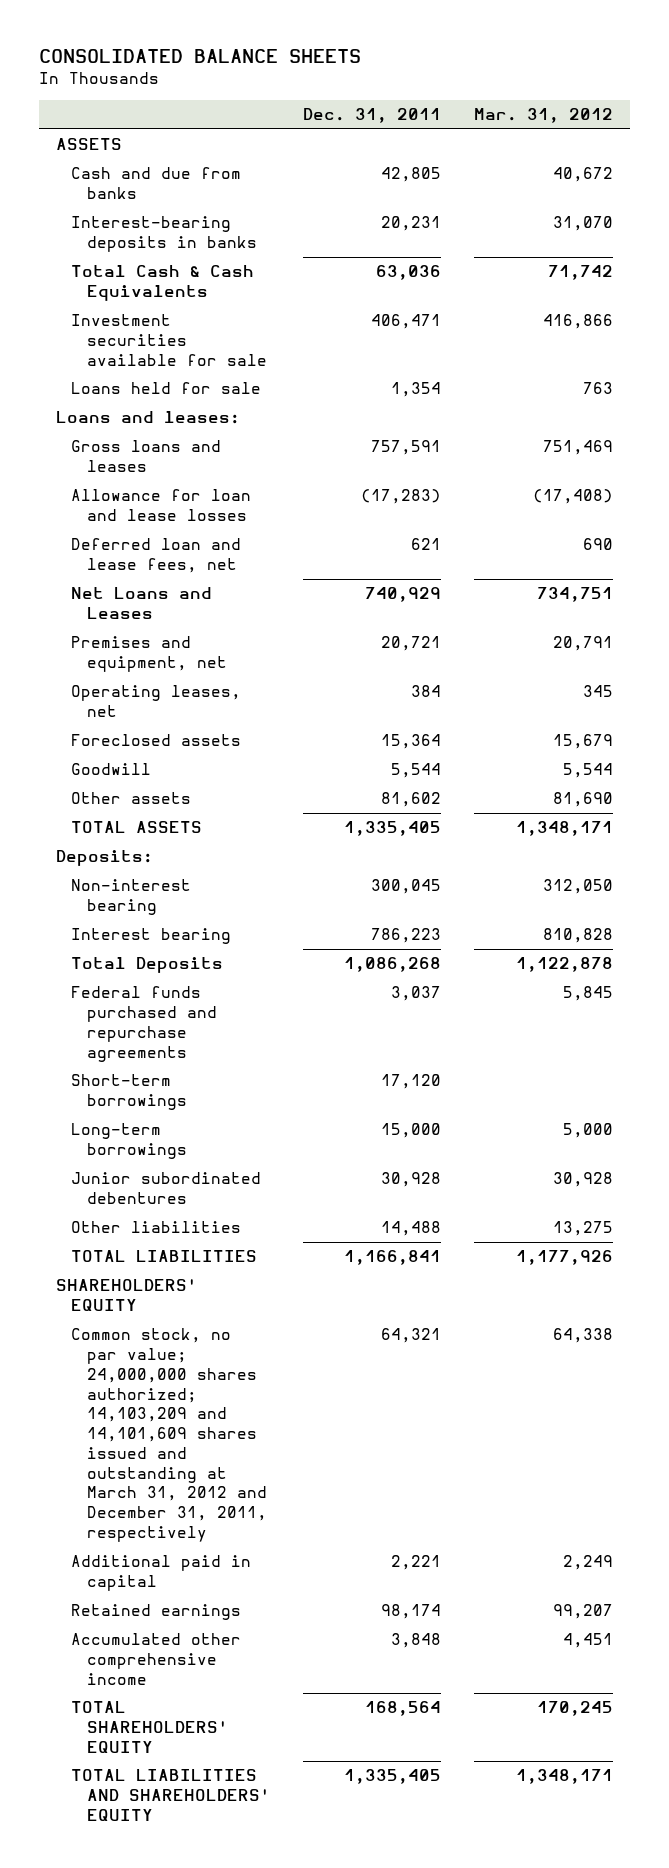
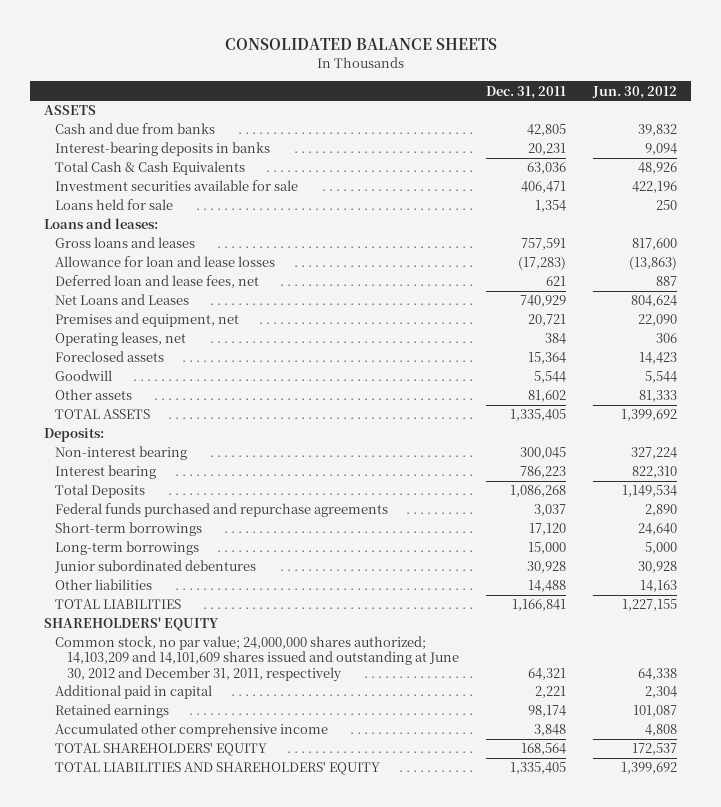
[473,108,613,124] Mar. 31, 2012 -> none
none -> [592,85,678,99] Jun. 30, 2012
[71,1328,267,1542] Common stock, no par value; 24,000,000 shares authorized; 14,103,209 and 14,101,609 shares issued and outstanding at March 31, 2012 and December 31, 2011, respectively -> [55,636,460,682] Common stock, no par value; 24,000,000 shares authorized; 14,103,209 and 14,101,609 shares issued and outstanding at June 30, 2012 and December 31, 2011, respectively

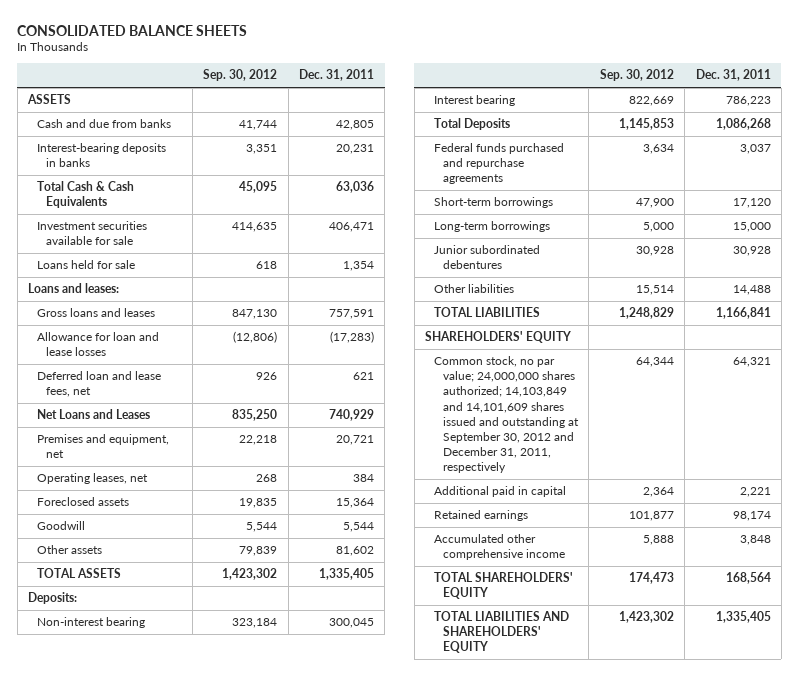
[592,85,678,99] Jun. 30, 2012 -> none
none -> [203,69,278,82] Sep. 30, 2012
[55,636,460,682] Common stock, no par value; 24,000,000 shares authorized; 14,103,209 and 14,101,609 shares issued and outstanding at June 30, 2012 and December 31, 2011, respectively -> [433,356,579,473] Common stock, no par value; 24,000,000 shares authorized; 14,103,849 and 14,101,609 shares issued and outstanding at September 30, 2012 and December 31, 2011, respectively

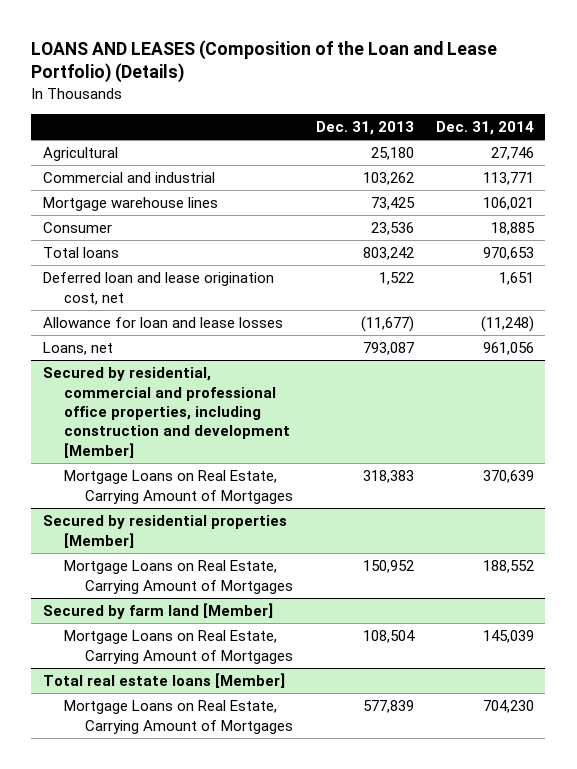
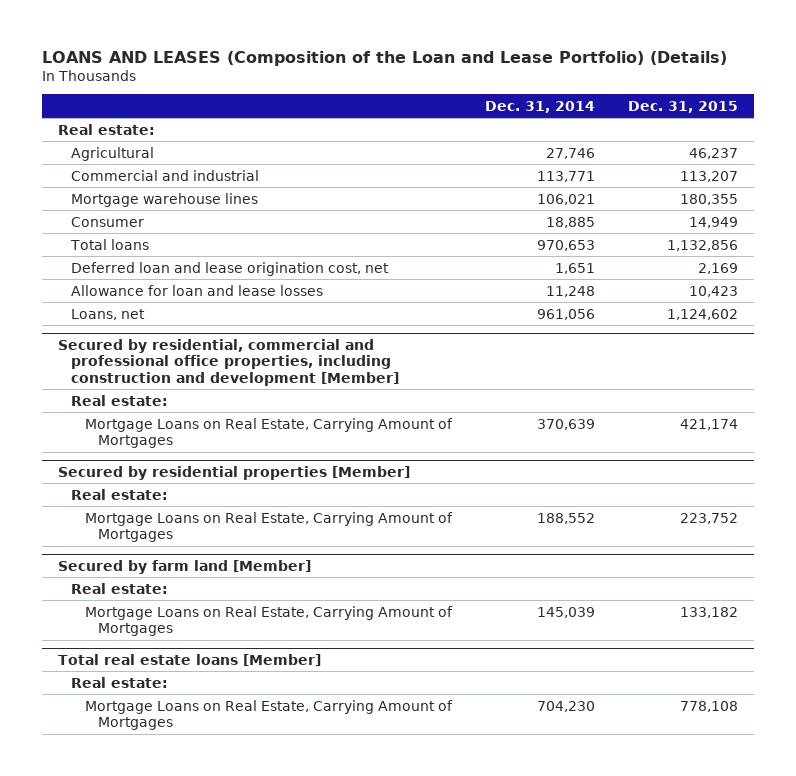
[315,120,414,135] Dec. 31, 2013 -> none
none -> [627,100,738,113] Dec. 31, 2015
none -> [58,123,156,135] Real estate:
[481,316,535,333] (11,248) -> [545,285,595,297] 11,248
none -> [71,394,169,406] Real estate:
none -> [71,488,169,500] Real estate:
none -> [71,582,169,594] Real estate:
none -> [71,676,169,688] Real estate:

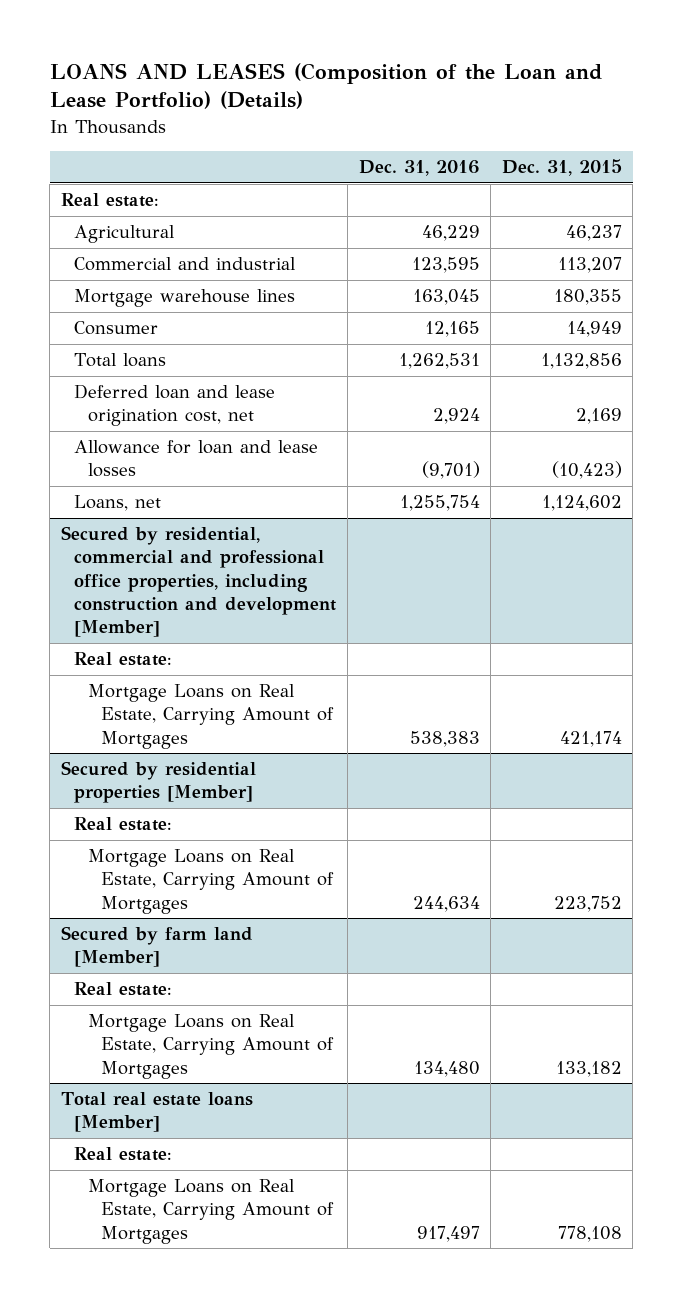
[484,100,595,113] Dec. 31, 2014 -> none
none -> [358,160,480,177] Dec. 31, 2016
[688,285,738,297] 10,423 -> [551,461,622,480] (10,423)

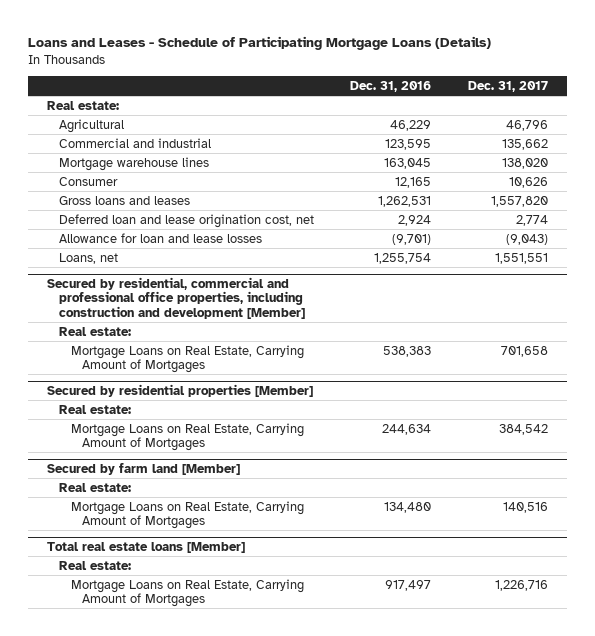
[49,62,602,110] LOANS AND LEASES (Composition of the Loan and Lease Portfolio) (Details) -> [28,36,492,51] Loans and Leases - Schedule of Participating Mortgage Loans (Details)
[501,159,622,177] Dec. 31, 2015 -> none
none -> [468,80,549,92] Dec. 31, 2017
[74,353,167,368] Total loans -> [58,195,190,205] Gross loans and leases

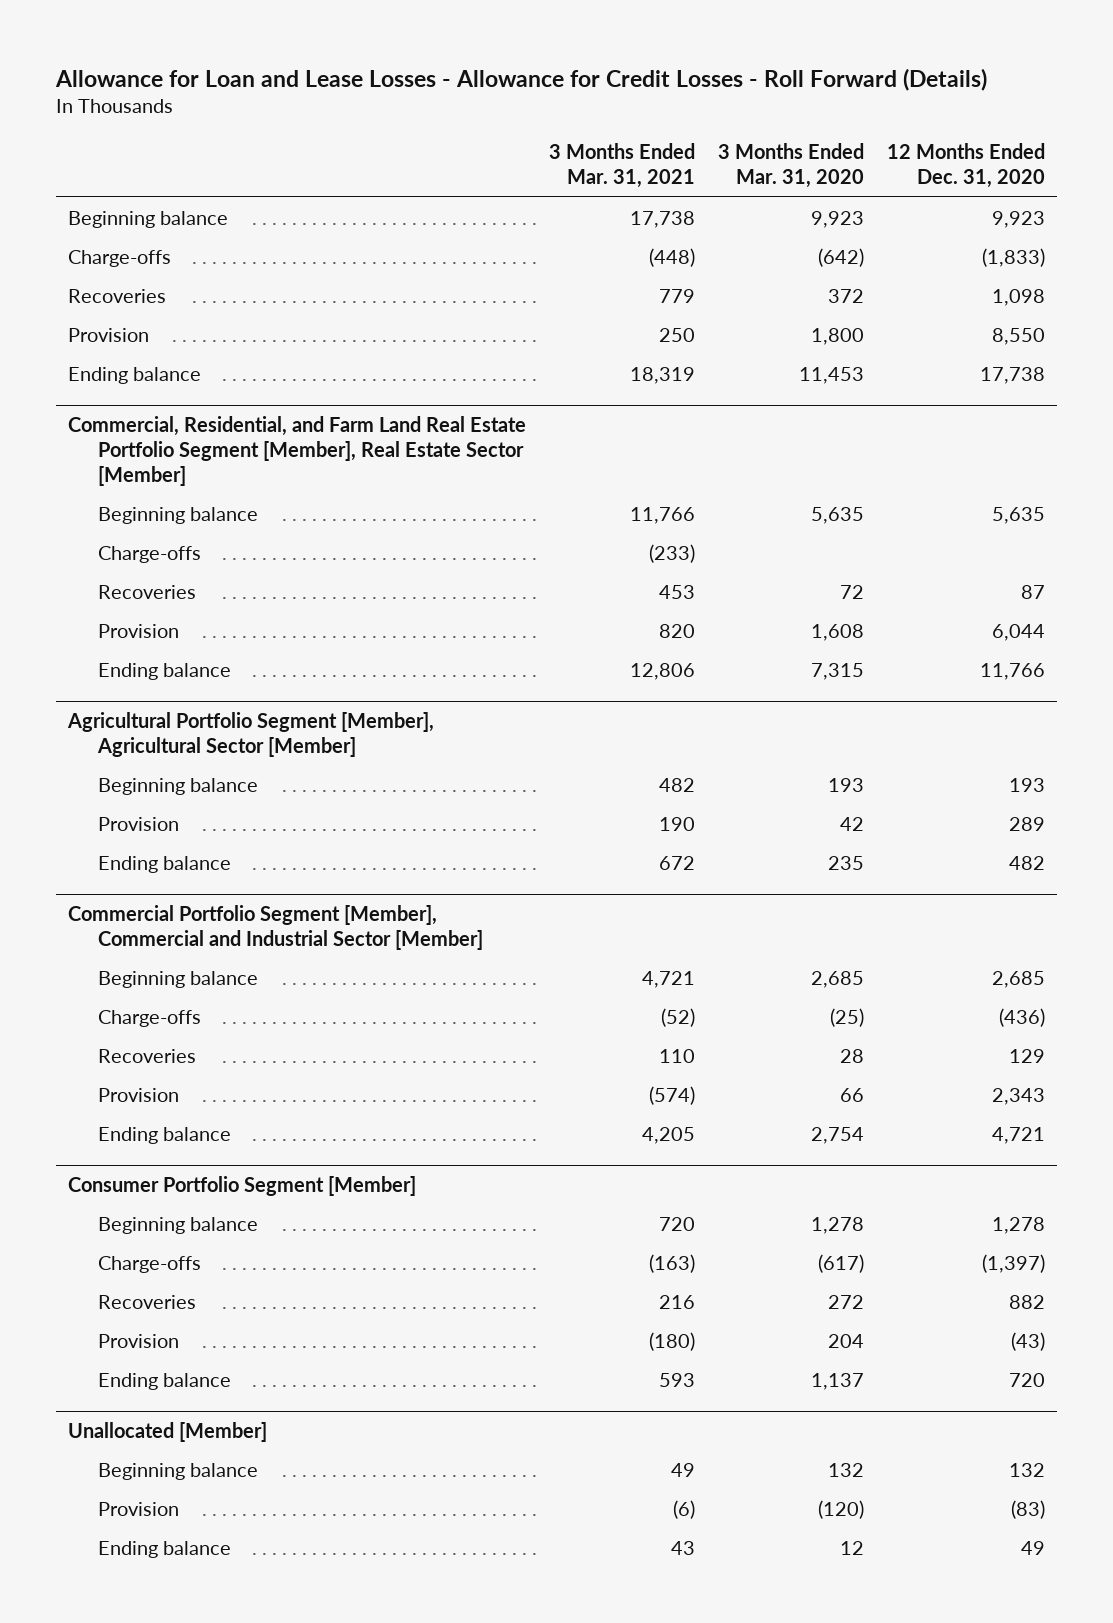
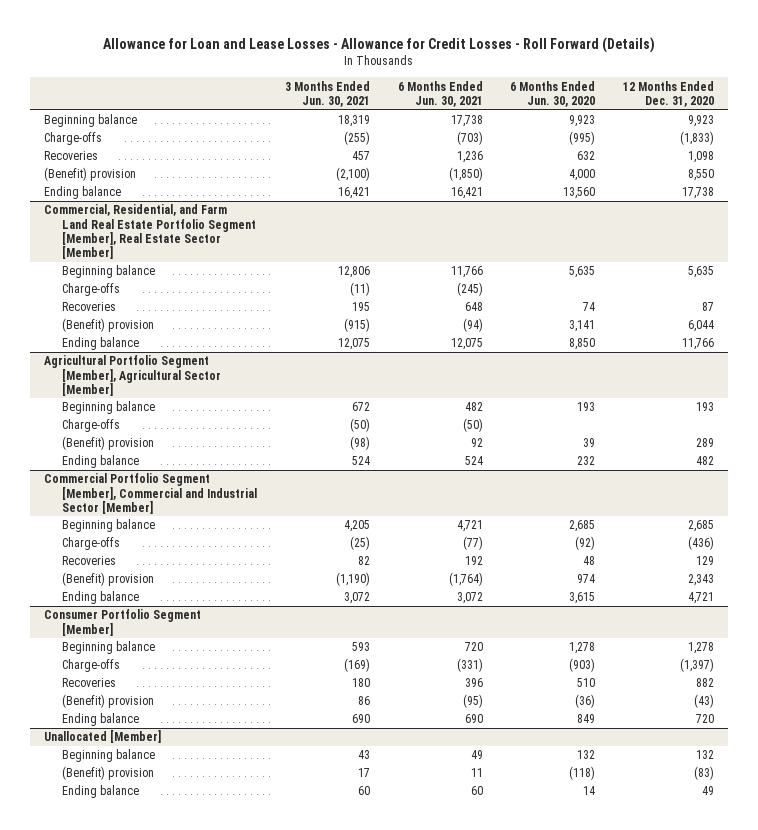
[549,143,696,189] 3 Months Ended Mar. 31, 2021 -> none
[718,143,865,189] 3 Months Ended Mar. 31, 2020 -> none
none -> [285,80,371,108] 3 Months Ended Jun. 30, 2021
none -> [397,80,483,108] 6 Months Ended Jun. 30, 2021
none -> [510,80,596,108] 6 Months Ended Jun. 30, 2020
[67,327,149,342] Provision -> [43,167,136,182] (Benefit) provision
[97,623,179,638] Provision -> [62,318,155,333] (Benefit) provision
none -> [62,419,121,433] Charge-offs
[97,816,179,831] Provision -> [62,436,155,451] (Benefit) provision
[97,1087,179,1102] Provision -> [62,572,155,587] (Benefit) provision
[97,1333,179,1348] Provision -> [62,694,155,709] (Benefit) provision
[97,1501,179,1516] Provision -> [62,766,155,781] (Benefit) provision

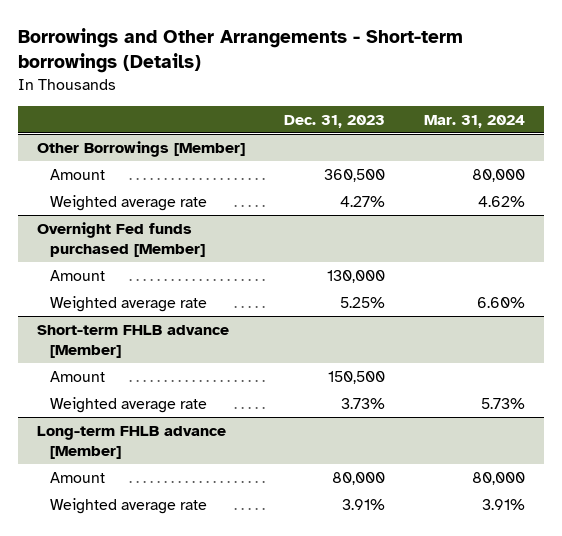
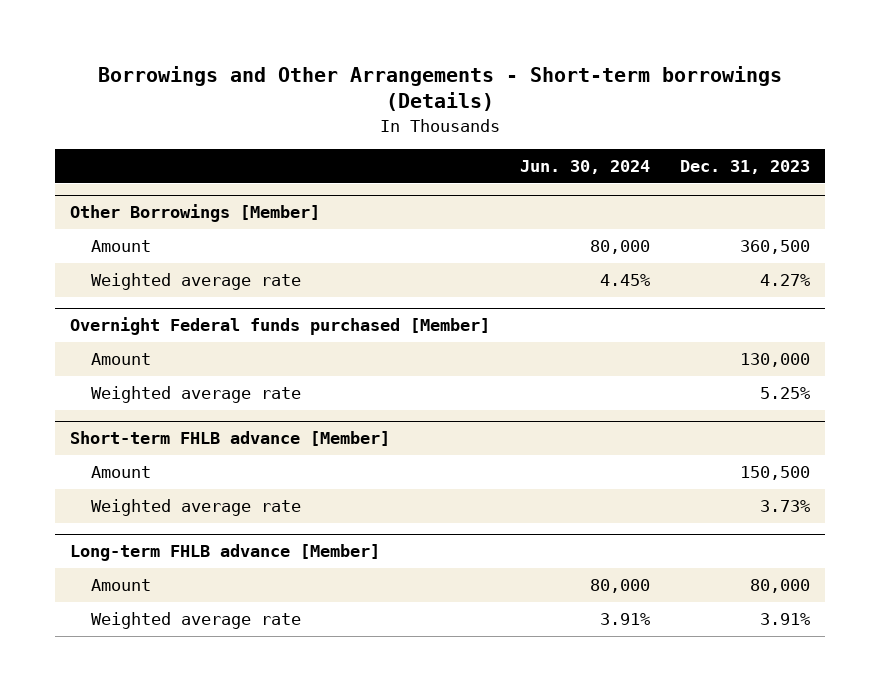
[423,114,525,128] Mar. 31, 2024 -> none
none -> [520,160,651,175] Jun. 30, 2024
[37,222,205,257] Overnight Fed funds purchased [Member] -> [70,317,491,336] Overnight Federal funds purchased [Member]

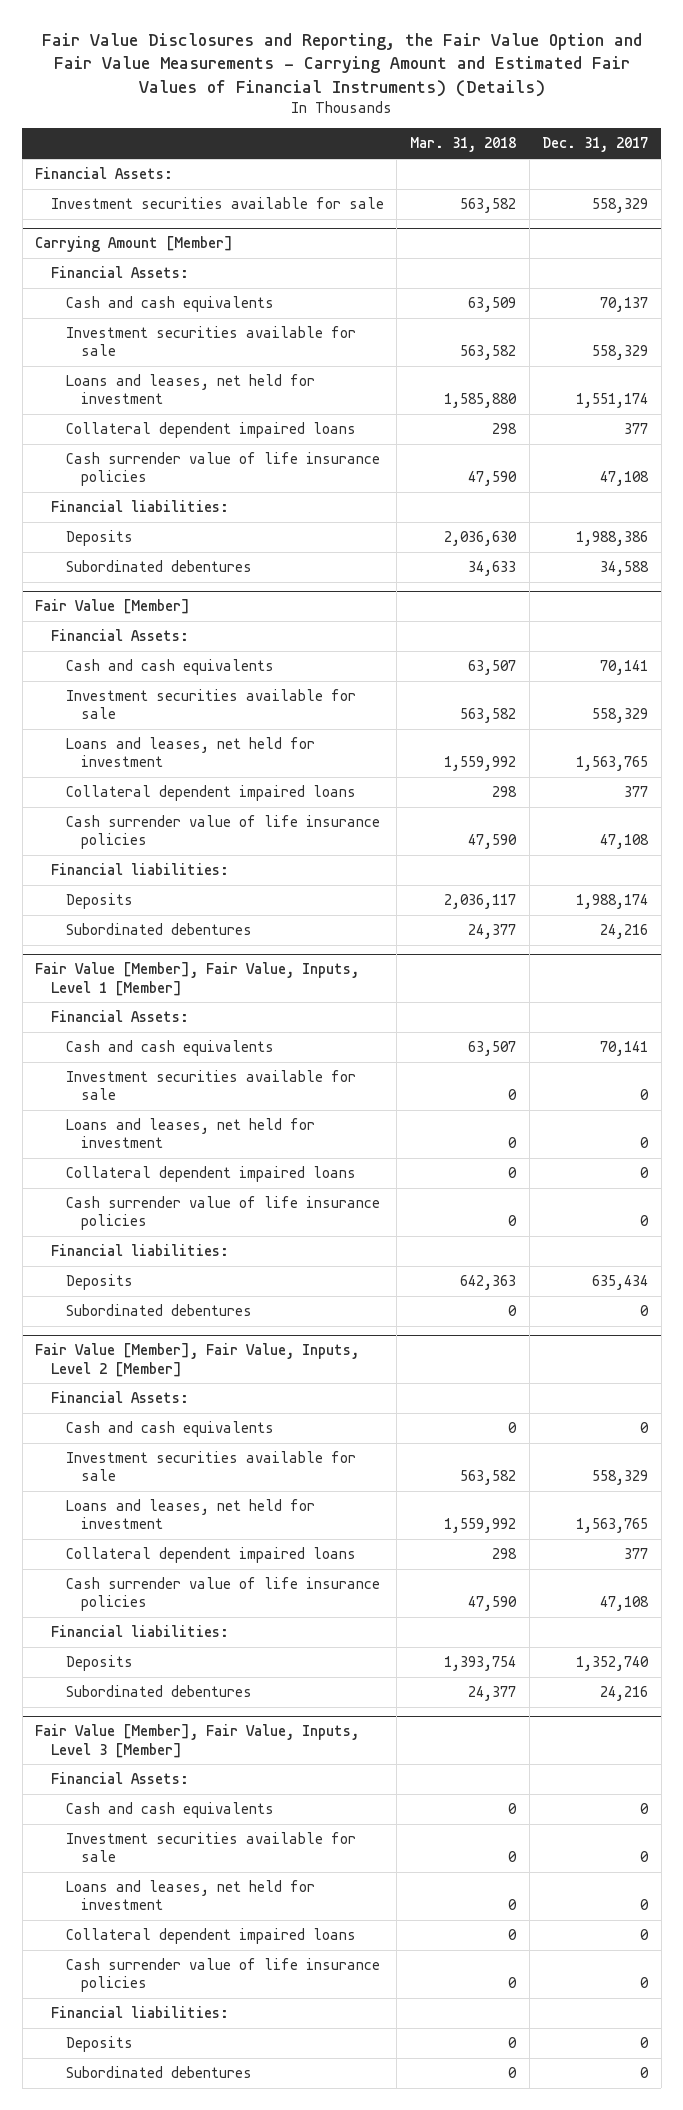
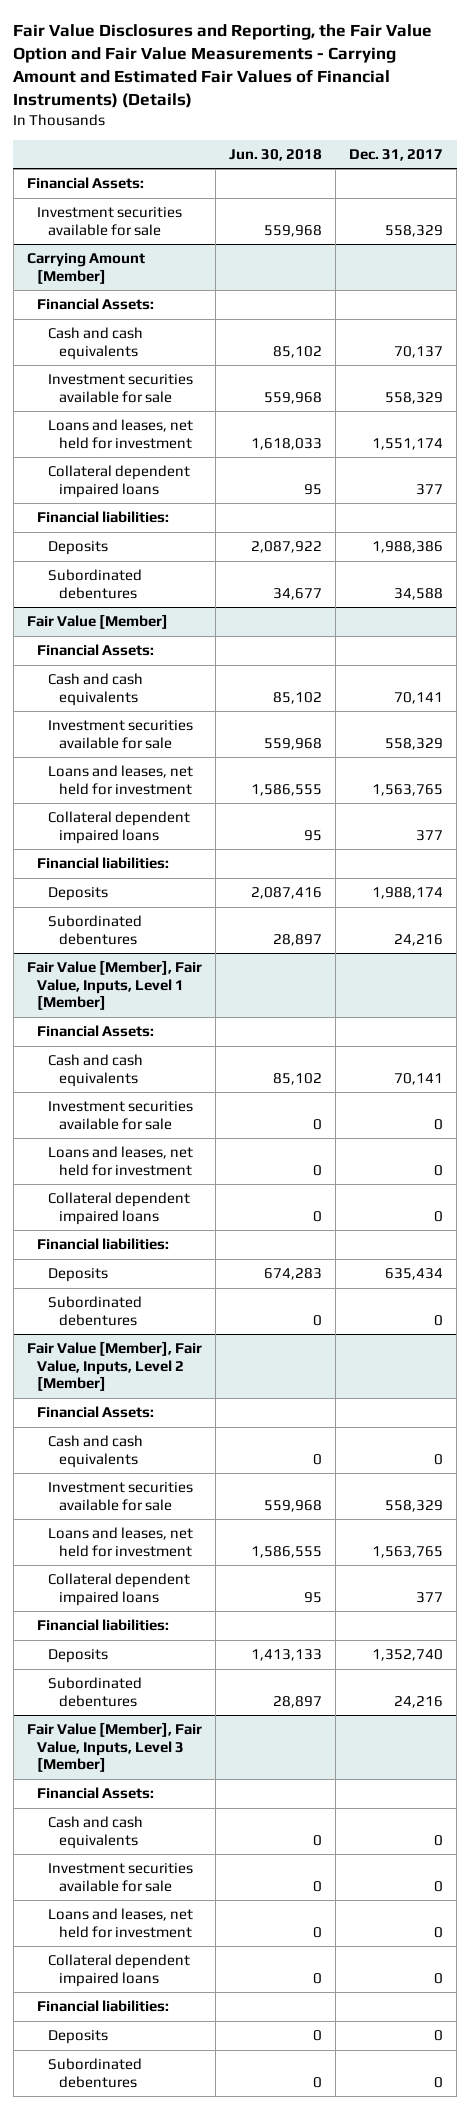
[409,137,516,153] Mar. 31, 2018 -> none
none -> [228,148,322,161] Jun. 30, 2018
[65,452,380,487] Cash surrender value of life insurance policies -> none
[65,815,380,850] Cash surrender value of life insurance policies -> none
[65,1196,380,1231] Cash surrender value of life insurance policies -> none
[65,1577,380,1612] Cash surrender value of life insurance policies -> none
[65,1958,380,1993] Cash surrender value of life insurance policies -> none

